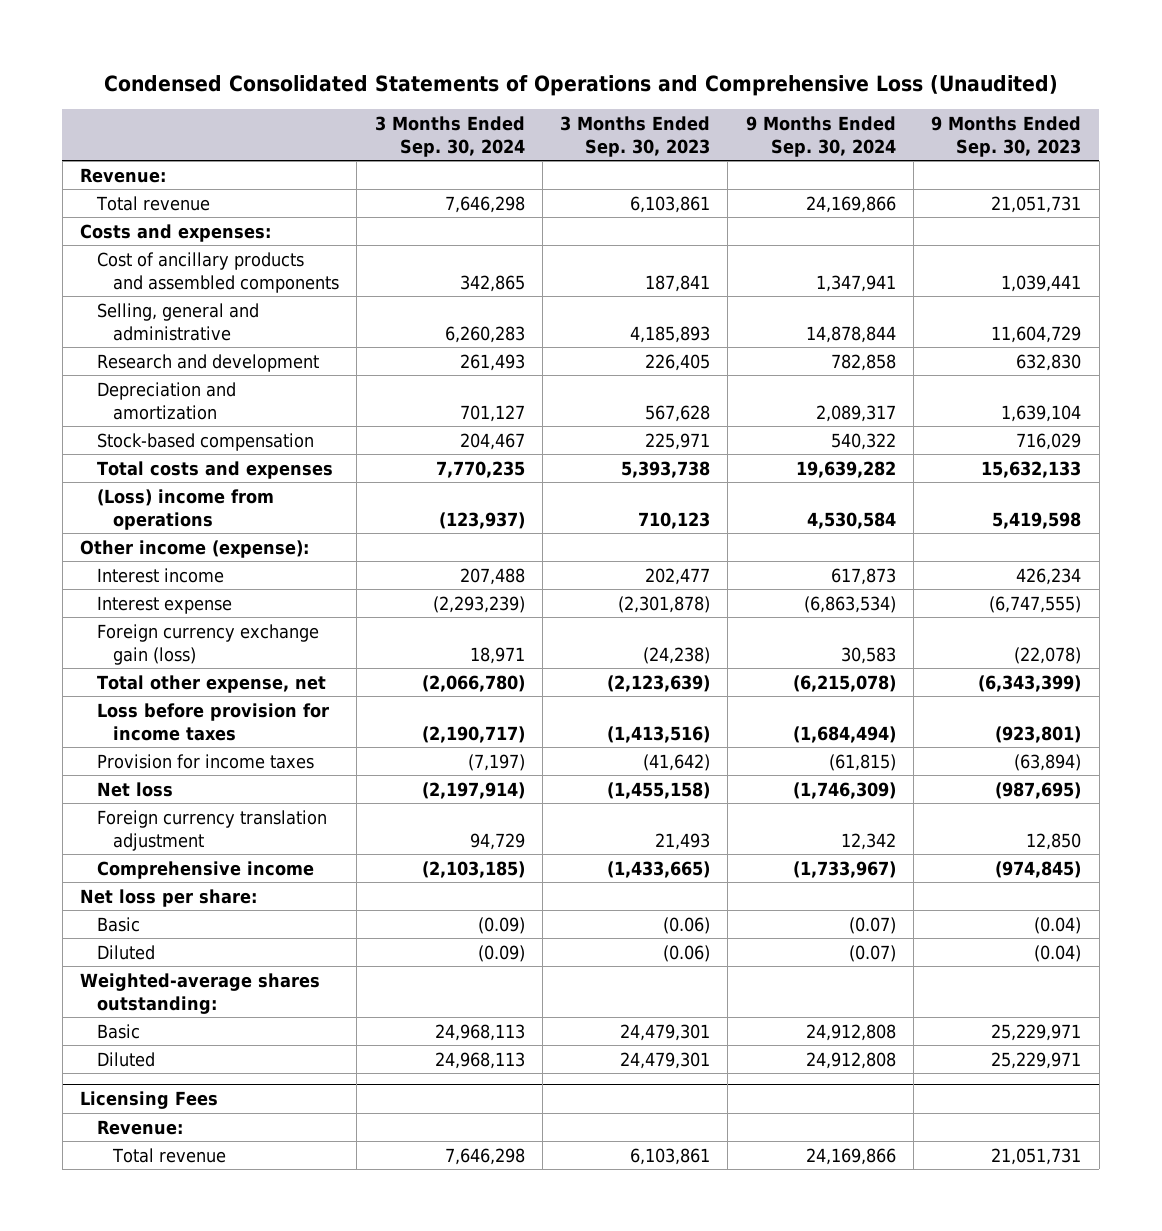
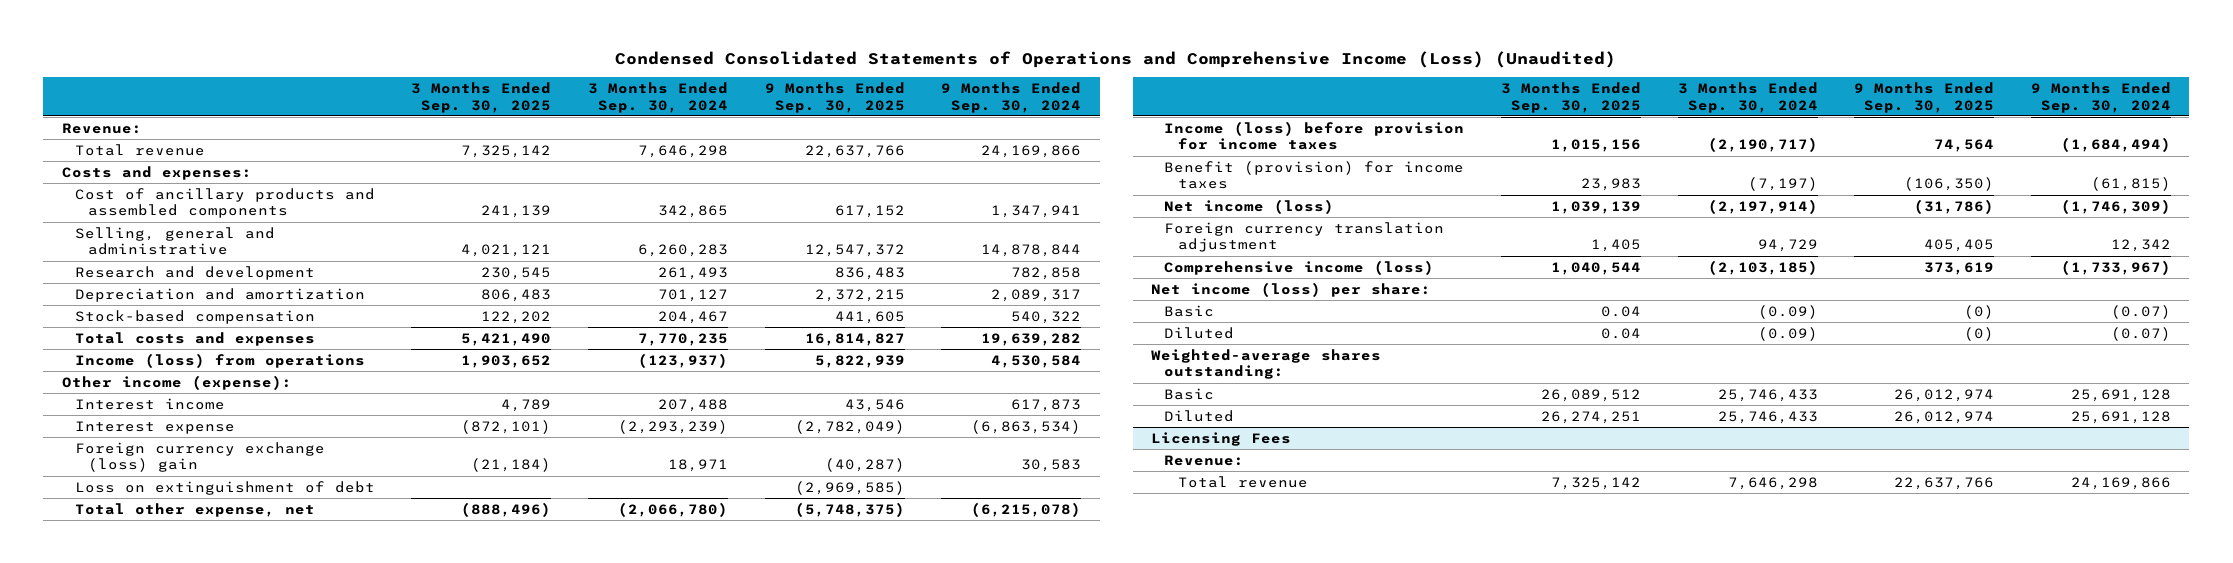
[103,74,1058,96] Condensed Consolidated Statements of Operations and Comprehensive Loss (Unaudited) -> [615,50,1617,68] Condensed Consolidated Statements of Operations and Comprehensive Income (Loss) (Unaudited)
[560,115,711,157] 3 Months Ended Sep. 30, 2023 -> none
[931,115,1082,157] 9 Months Ended Sep. 30, 2023 -> none
none -> [411,81,552,113] 3 Months Ended Sep. 30, 2025
none -> [764,81,905,113] 9 Months Ended Sep. 30, 2025
[96,488,274,530] (Loss) income from operations -> [74,352,365,368] Income (loss) from operations
[96,623,319,665] Foreign currency exchange gain (loss) -> [74,441,325,473] Foreign currency exchange (loss) gain
none -> [74,480,375,495] Loss on extinguishment of debt
[96,702,329,741] Loss before provision for income taxes -> [1164,120,1465,151] Income (loss) before provision for income taxes
[96,753,314,769] Provision for income taxes -> [1164,160,1465,190] Benefit (provision) for income taxes
[96,781,173,797] Net loss -> [1164,198,1335,214] Net income (loss)
[96,860,314,879] Comprehensive income -> [1164,259,1435,275] Comprehensive income (loss)
[80,888,258,907] Net loss per share: -> [1151,281,1432,297] Net income (loss) per share:
[434,1023,525,1041] 24,968,113 -> [1717,388,1818,402] 25,746,433
[805,1023,896,1041] 24,912,808 -> [2071,388,2172,402] 25,691,128
[434,1051,525,1069] 24,968,113 -> [1717,410,1818,424] 25,746,433
[805,1051,896,1069] 24,912,808 -> [2071,410,2172,424] 25,691,128

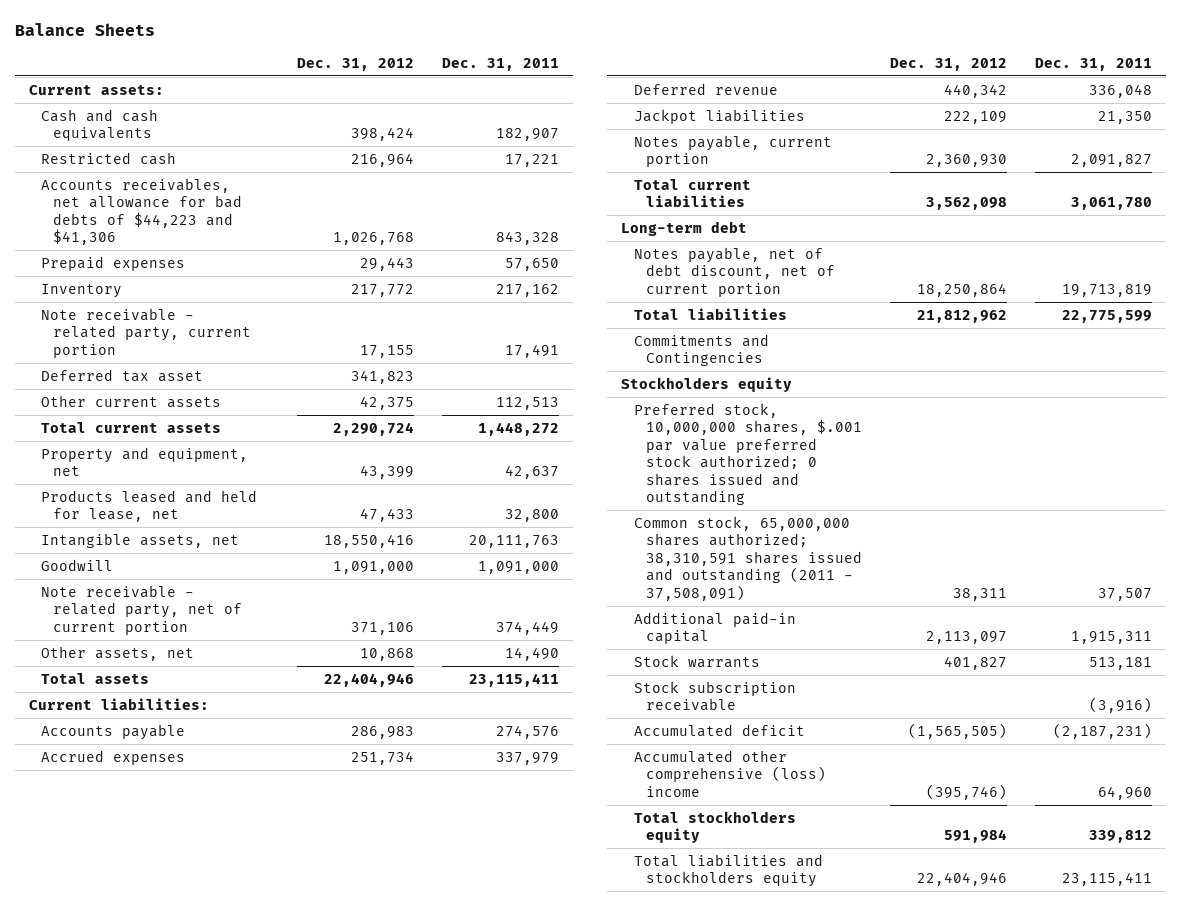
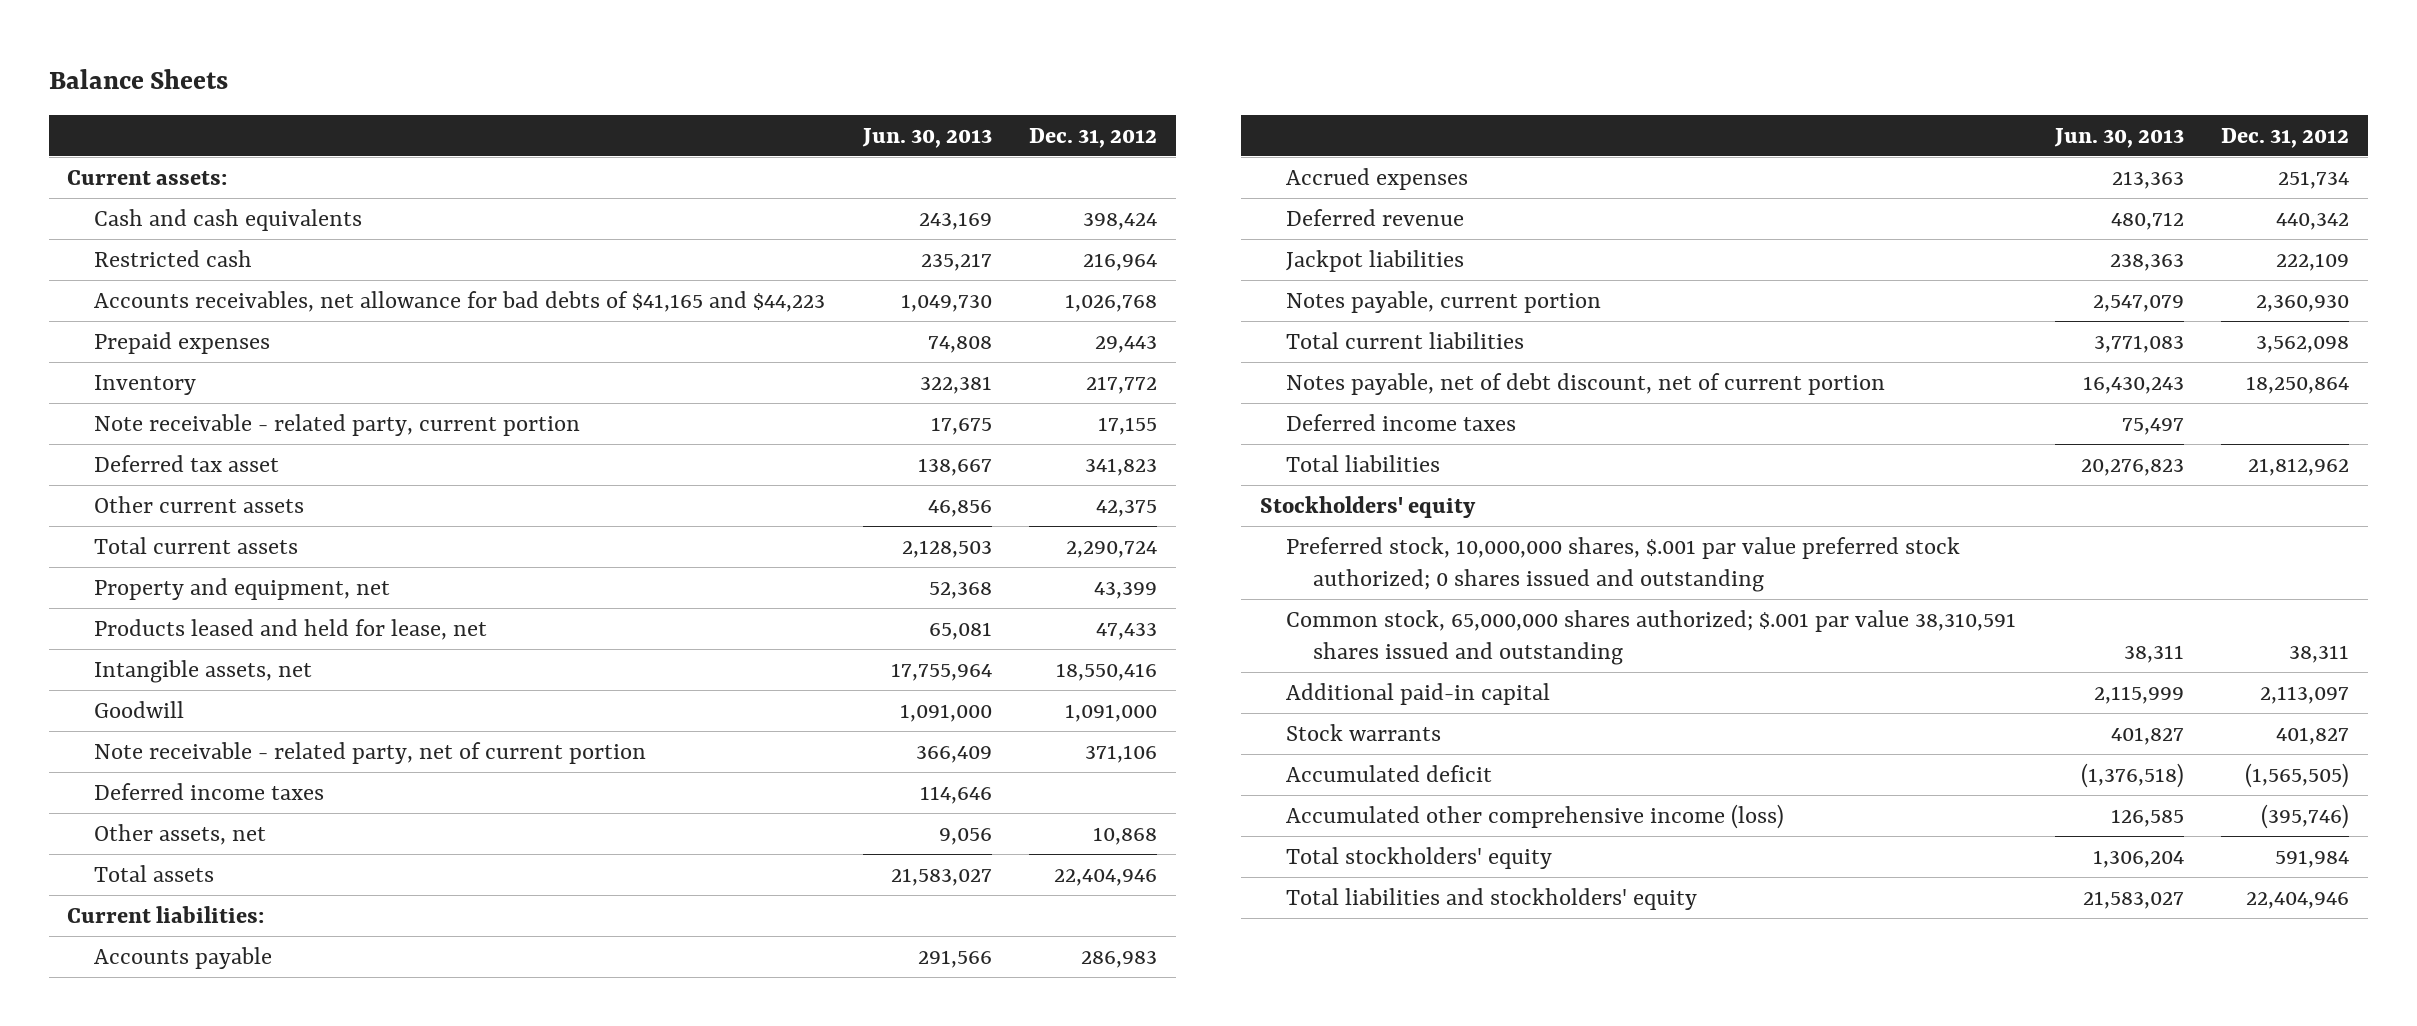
[441,57,559,71] Dec. 31, 2011 -> none
none -> [861,127,992,148] Jun. 30, 2013
[40,177,242,246] Accounts receivables, net allowance for bad debts of $44,223 and $41,306 -> [94,290,826,312] Accounts receivables, net allowance for bad debts of $41,165 and $44,223
none -> [94,782,325,800] Deferred income taxes
[621,220,748,236] Long-term debt -> none
none -> [1286,413,1517,431] Deferred income taxes
[633,333,769,367] Commitments and Contingencies -> none
[621,376,793,392] Stockholders equity -> [1259,495,1476,518] Stockholders' equity
[633,515,862,601] Common stock, 65,000,000 shares authorized; 38,310,591 shares issued and outstanding (2011 - 37,508,091) -> [1286,609,2017,666] Common stock, 65,000,000 shares authorized; $.001 par value 38,310,591 shares issued and outstanding
[633,680,796,712] Stock subscription receivable -> none
[633,749,826,797] Accumulated other comprehensive (loss) income -> [1286,803,1785,829] Accumulated other comprehensive income (loss)
[633,810,796,844] Total stockholders equity -> [1286,846,1553,869] Total stockholders' equity
[633,853,823,888] Total liabilities and stockholders equity -> [1286,887,1698,910] Total liabilities and stockholders' equity

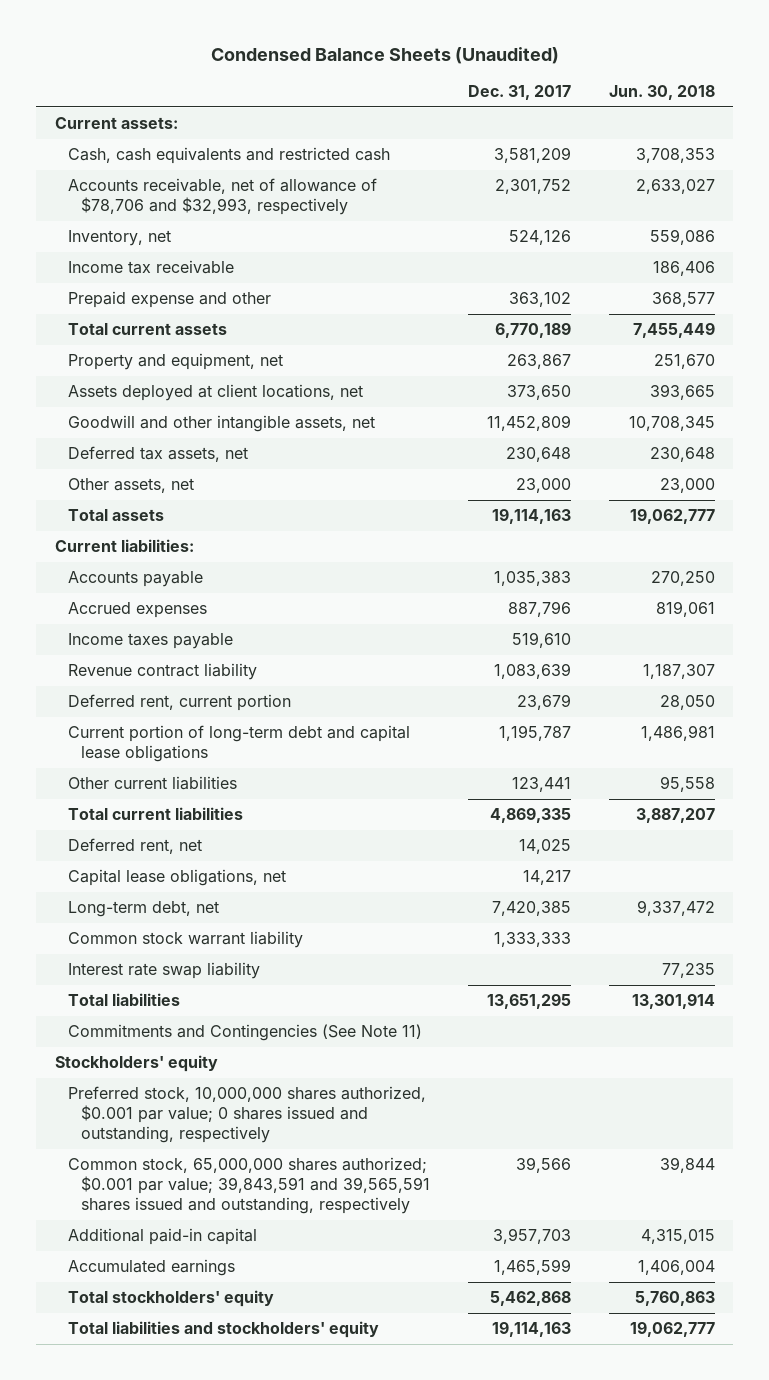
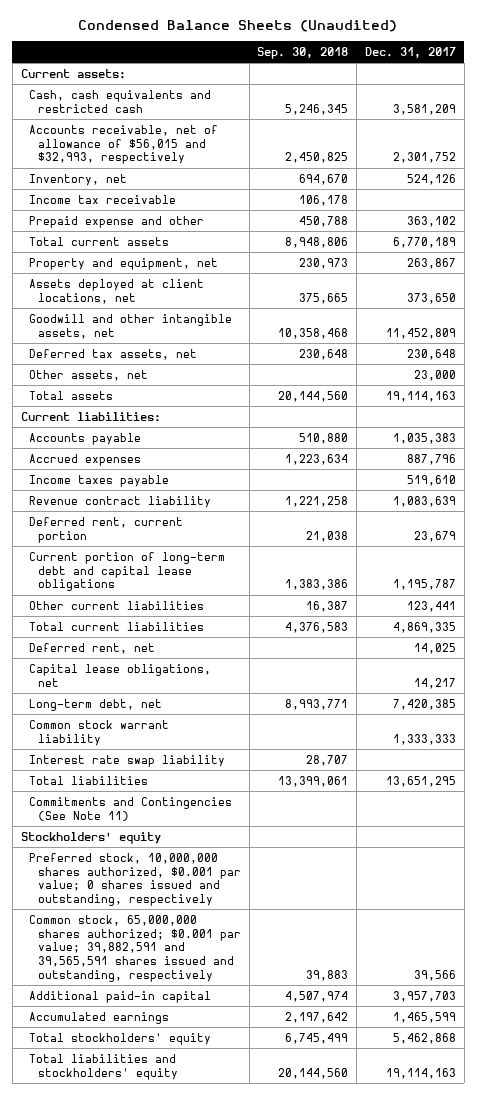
[608,85,715,101] Jun. 30, 2018 -> none
none -> [257,46,349,59] Sep. 30, 2018
[68,178,378,216] Accounts receivable, net of allowance of $78,706 and $32,993, respectively -> [29,124,219,165] Accounts receivable, net of allowance of $56,015 and $32,993, respectively
[68,1157,431,1214] Common stock, 65,000,000 shares authorized; $0.001 par value; 39,843,591 and 39,565,591 shares issued and outstanding, respectively -> [29,914,241,982] Common stock, 65,000,000 shares authorized; $0.001 par value; 39,882,591 and 39,565,591 shares issued and outstanding, respectively

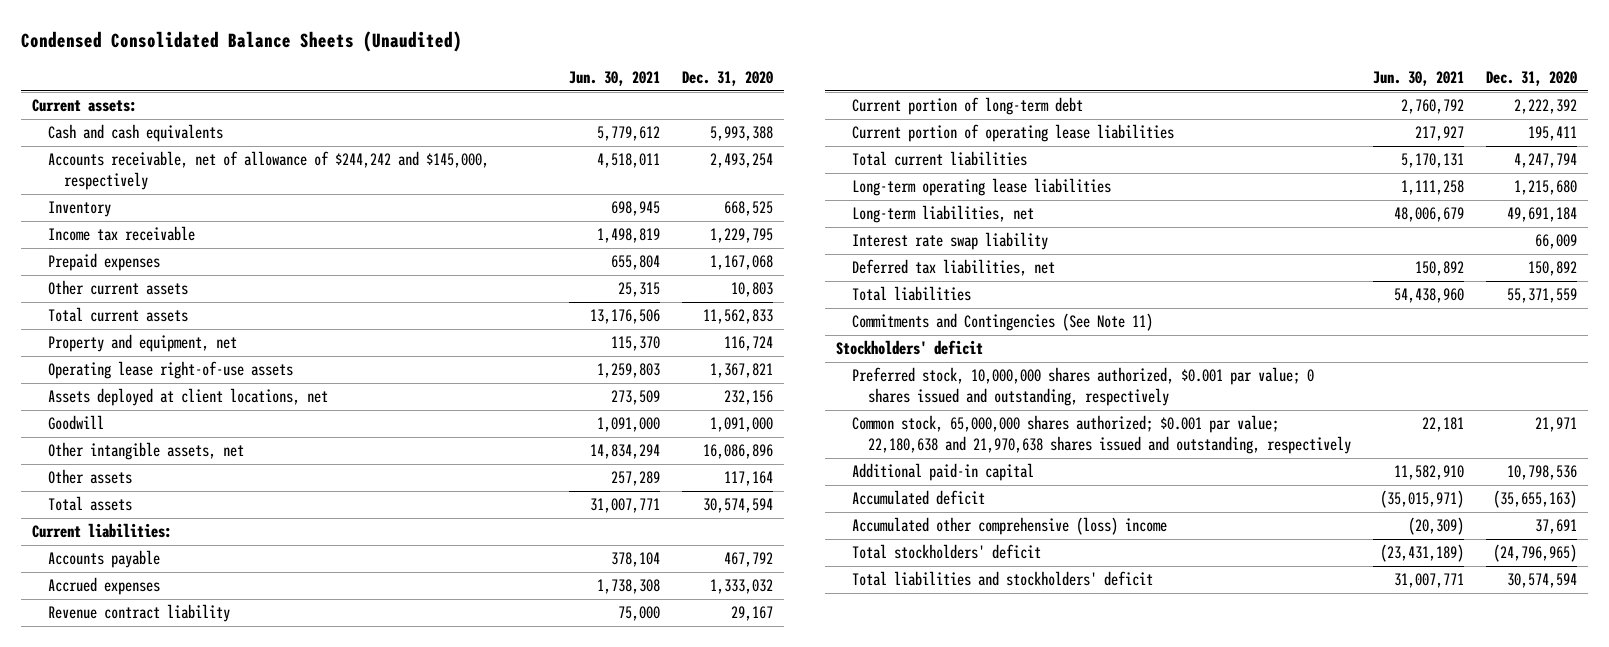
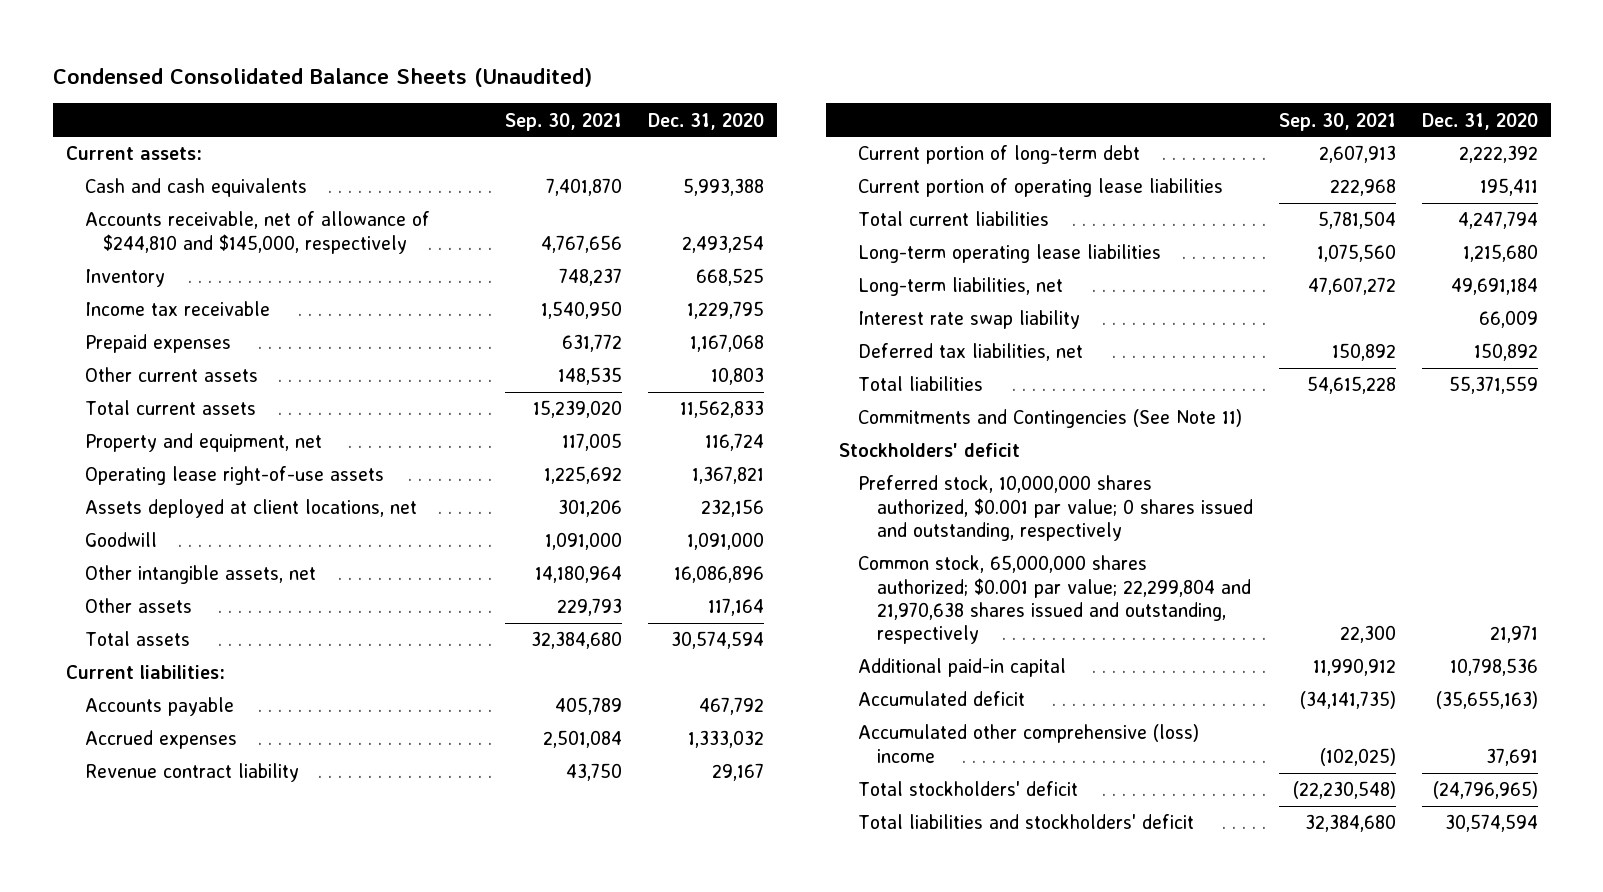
[568,71,660,87] Jun. 30, 2021 -> none
none -> [505,112,623,131] Sep. 30, 2021
[47,151,489,191] Accounts receivable, net of allowance of $244,242 and $145,000, respectively -> [84,211,430,254] Accounts receivable, net of allowance of $244,810 and $145,000, respectively
[852,415,1351,455] Common stock, 65,000,000 shares authorized; $0.001 par value; 22,180,638 and 21,970,638 shares issued and outstanding, respectively -> [858,555,1251,645] Common stock, 65,000,000 shares authorized; $0.001 par value; 22,299,804 and 21,970,638 shares issued and outstanding, respectively

